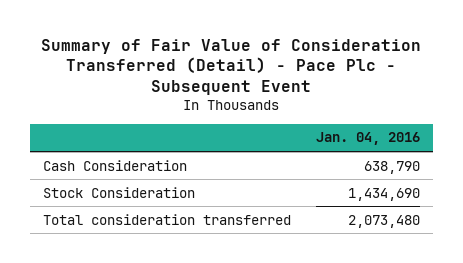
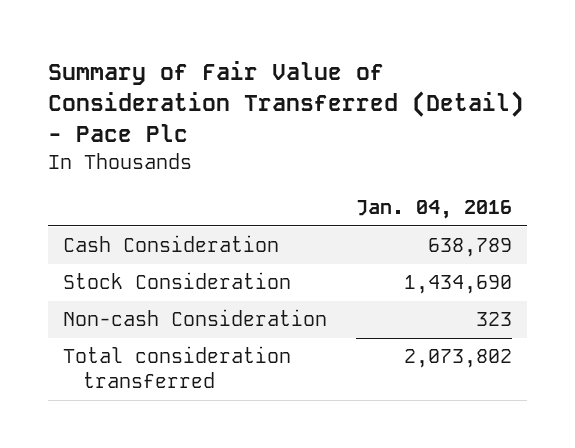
[41,38,422,96] Summary of Fair Value of Consideration Transferred (Detail) - Pace Plc - Subsequent Event -> [48,60,525,142] Summary of Fair Value of Consideration Transferred (Detail) - Pace Plc
[364,160,421,174] 638,790 -> [428,238,513,258] 638,789
none -> [63,309,328,327] Non-cash Consideration
[348,214,421,228] 2,073,480 -> [404,349,513,369] 2,073,802

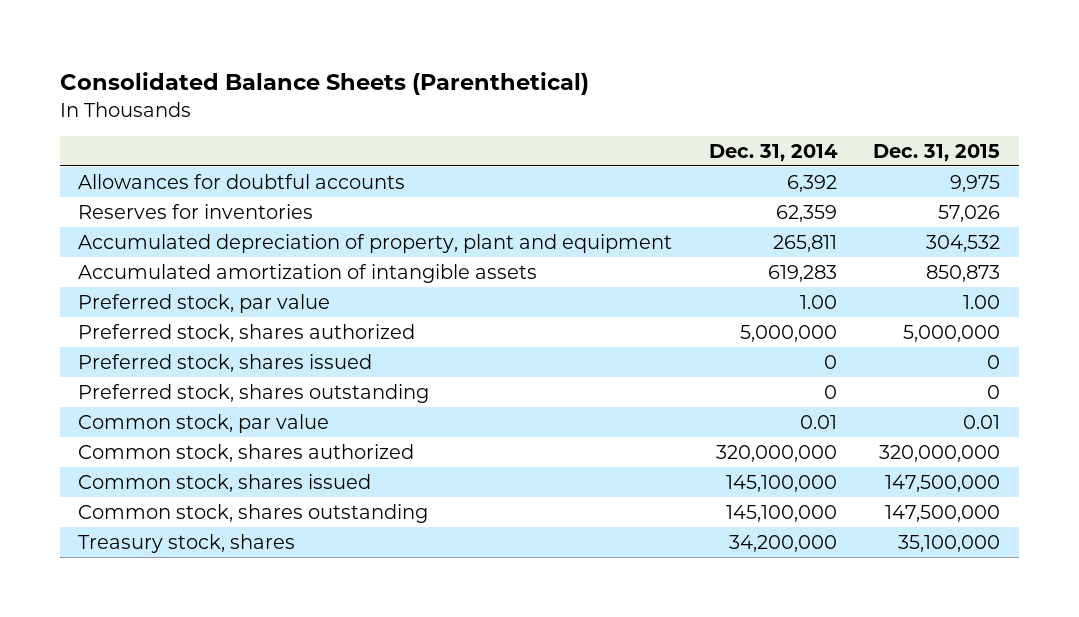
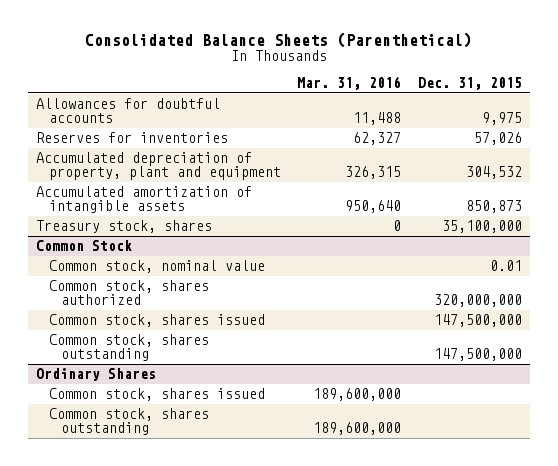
[708,143,838,161] Dec. 31, 2014 -> none
none -> [297,75,402,90] Mar. 31, 2016
[78,293,331,313] Preferred stock, par value -> none
[78,323,416,342] Preferred stock, shares authorized -> none
[78,353,373,372] Preferred stock, shares issued -> none
[78,383,430,403] Preferred stock, shares outstanding -> none
[78,533,296,553] Treasury stock, shares -> [36,220,213,234] Treasury stock, shares
none -> [36,240,133,252] Common Stock
[78,413,330,433] Common stock, par value -> [48,260,265,274] Common stock, nominal value
none -> [36,368,157,382] Ordinary Shares
none -> [48,388,265,402] Common stock, shares issued
none -> [48,408,209,436] Common stock, shares outstanding

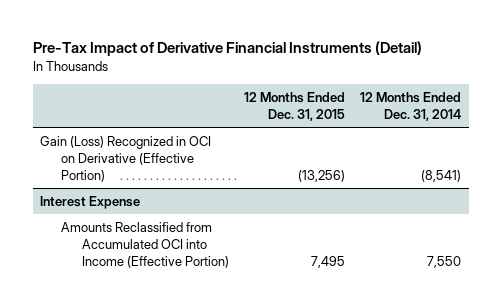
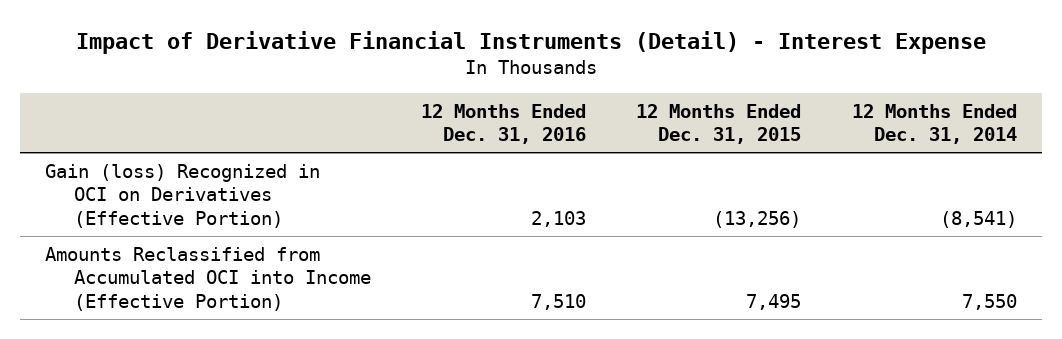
[32,41,422,57] Pre-Tax Impact of Derivative Financial Instruments (Detail) -> [75,30,986,54] Impact of Derivative Financial Instruments (Detail) - Interest Expense
none -> [421,103,587,145] 12 Months Ended Dec. 31, 2016
[40,195,141,209] Interest Expense -> none
[40,135,212,182] Gain (Loss) Recognized in OCI on Derivative (Effective Portion) -> [44,163,320,228] Gain (loss) Recognized in OCI on Derivatives (Effective Portion)

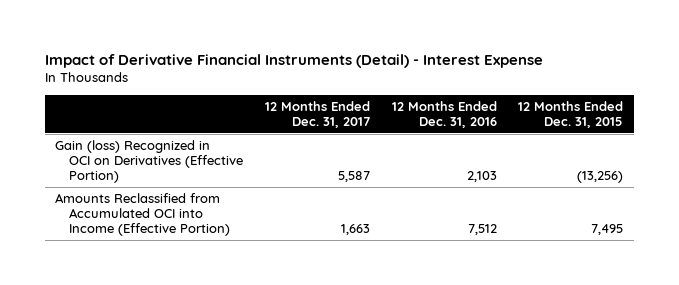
[851,103,1017,145] 12 Months Ended Dec. 31, 2014 -> none
none -> [265,100,371,129] 12 Months Ended Dec. 31, 2017
[531,293,587,310] 7,510 -> [467,224,497,236] 7,512

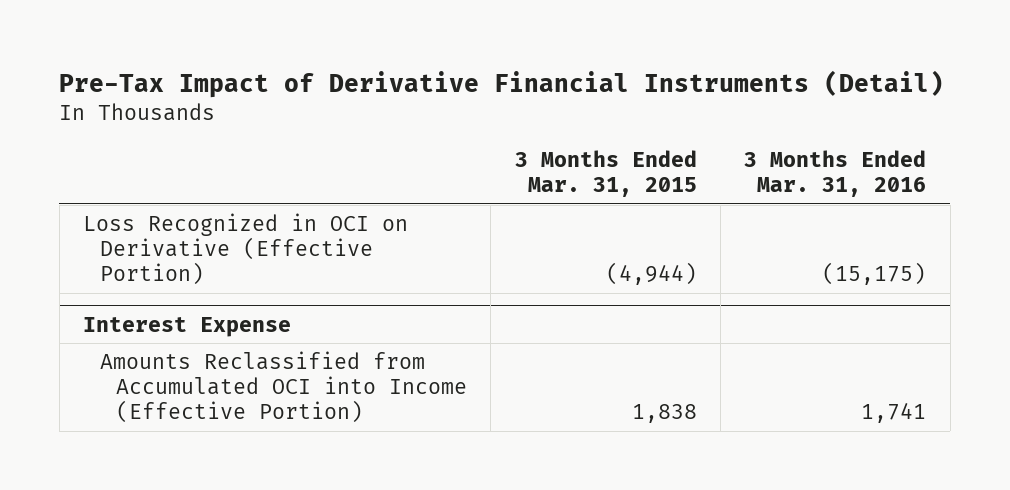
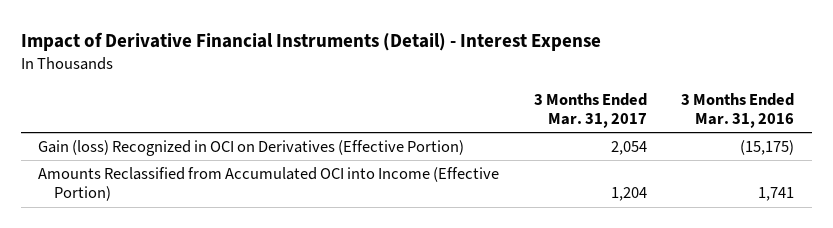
[59,69,945,98] Pre-Tax Impact of Derivative Financial Instruments (Detail) -> [20,31,601,51] Impact of Derivative Financial Instruments (Detail) - Interest Expense
[514,150,697,198] 3 Months Ended Mar. 31, 2015 -> none
none -> [533,92,647,129] 3 Months Ended Mar. 31, 2017
[83,316,292,337] Interest Expense -> none
[83,213,409,286] Loss Recognized in OCI on Derivative (Effective Portion) -> [38,140,465,157] Gain (loss) Recognized in OCI on Derivatives (Effective Portion)

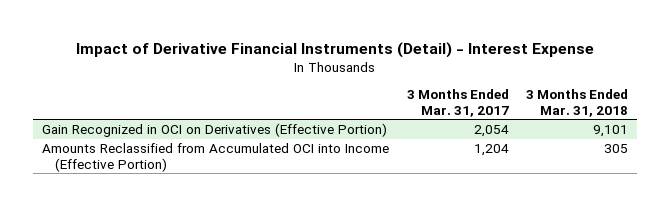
[681,92,795,129] 3 Months Ended Mar. 31, 2016 -> none
none -> [526,89,629,117] 3 Months Ended Mar. 31, 2018
[38,140,465,157] Gain (loss) Recognized in OCI on Derivatives (Effective Portion) -> [41,123,387,138] Gain Recognized in OCI on Derivatives (Effective Portion)

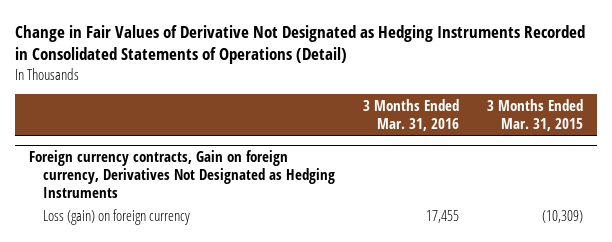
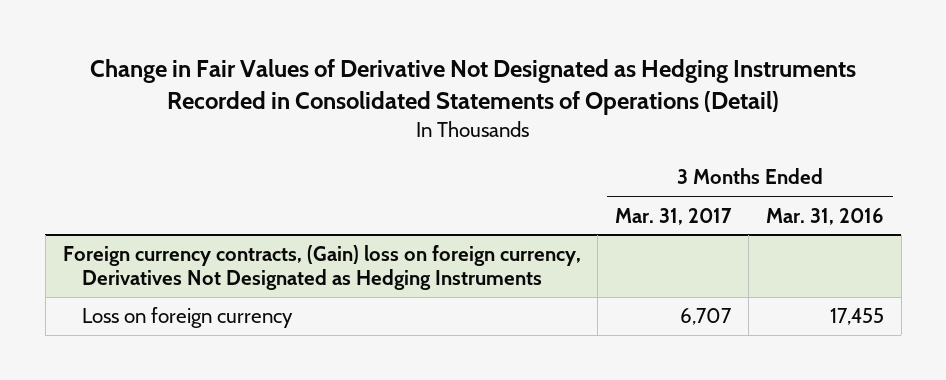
[487,98,584,132] 3 Months Ended Mar. 31, 2015 -> none
none -> [615,207,733,225] Mar. 31, 2017
[29,149,336,199] Foreign currency contracts, Gain on foreign currency, Derivatives Not Designated as Hedging Instruments -> [62,245,581,291] Foreign currency contracts, (Gain) loss on foreign currency, Derivatives Not Designated as Hedging Instruments
[43,208,191,225] Loss (gain) on foreign currency -> [82,307,294,329] Loss on foreign currency

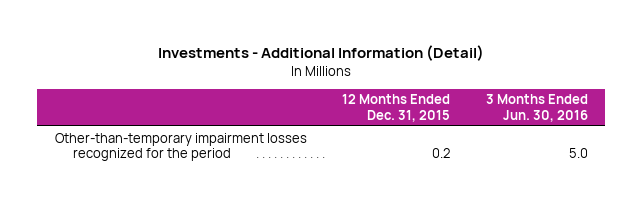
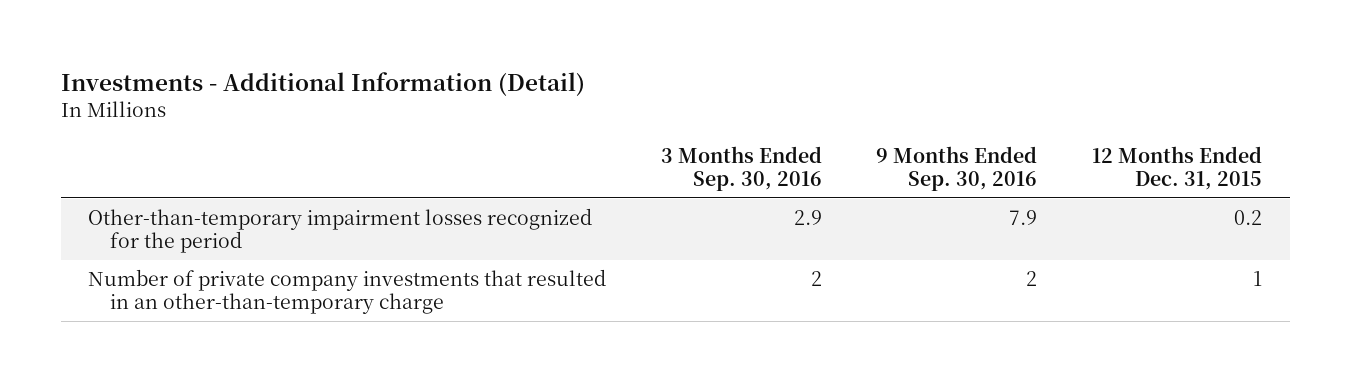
[485,94,588,122] 3 Months Ended Jun. 30, 2016 -> none
none -> [660,145,822,191] 3 Months Ended Sep. 30, 2016
none -> [876,145,1038,191] 9 Months Ended Sep. 30, 2016
none -> [87,269,606,315] Number of private company investments that resulted in an other-than-temporary charge

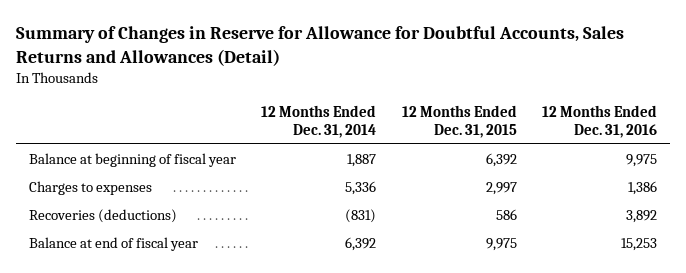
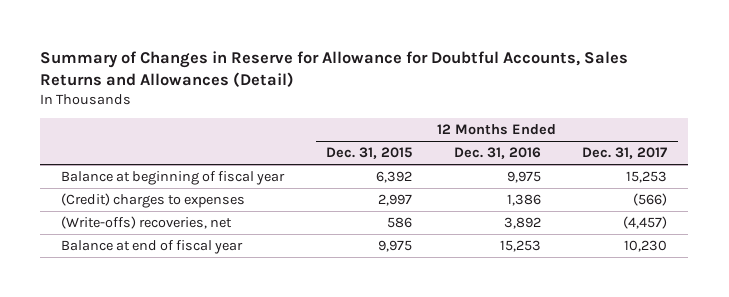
[261,105,377,138] 12 Months Ended Dec. 31, 2014 -> none
none -> [582,147,668,160] Dec. 31, 2017
[28,181,152,196] Charges to expenses -> [61,192,246,208] (Credit) charges to expenses
[28,209,177,224] Recoveries (deductions) -> [61,215,233,229] (Write-offs) recoveries, net

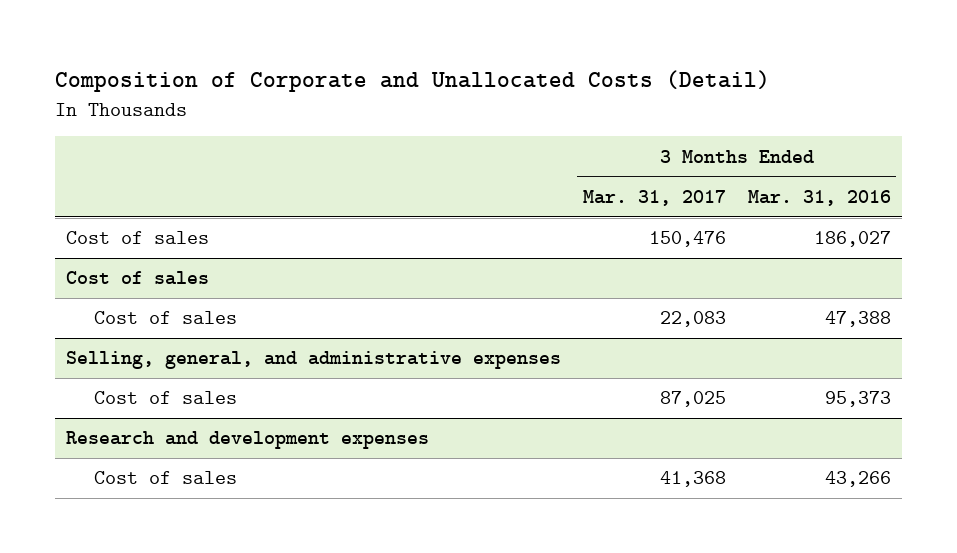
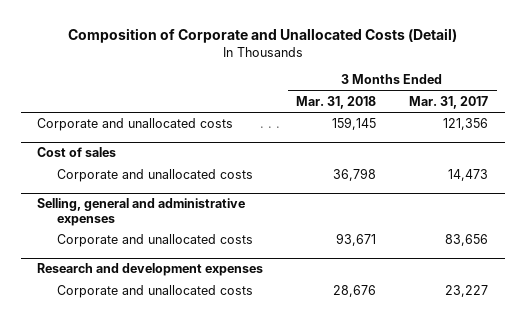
[747,189,891,206] Mar. 31, 2016 -> none
none -> [296,96,377,110] Mar. 31, 2018
[66,231,210,245] Cost of sales -> none
none -> [37,118,234,132] Corporate and unallocated costs
[93,311,237,325] Cost of sales -> none
[93,391,237,405] Cost of sales -> none
none -> [56,169,253,183] Corporate and unallocated costs
[66,351,562,370] Selling, general, and administrative expenses -> [37,198,246,226] Selling, general and administrative expenses
none -> [56,234,253,248] Corporate and unallocated costs
[93,471,237,485] Cost of sales -> none
none -> [56,285,253,299] Corporate and unallocated costs

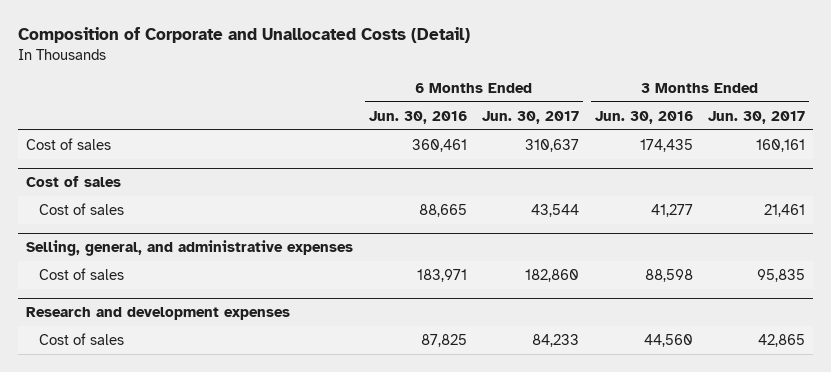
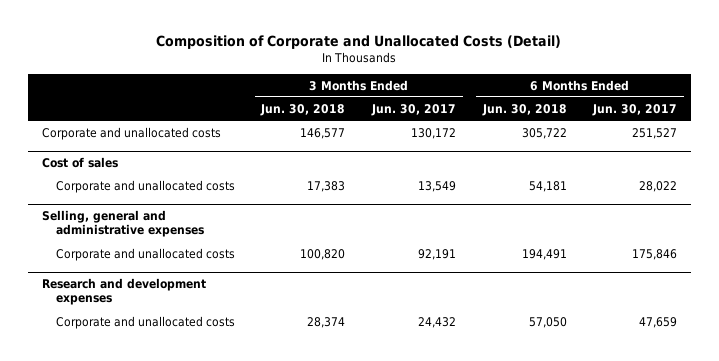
[368,110,467,124] Jun. 30, 2016 -> none
[594,110,693,124] Jun. 30, 2016 -> none
none -> [260,103,346,116] Jun. 30, 2018
none -> [481,103,567,116] Jun. 30, 2018
[25,137,111,150] Cost of sales -> none
none -> [41,126,221,140] Corporate and unallocated costs
[38,202,124,215] Cost of sales -> none
[38,267,124,280] Cost of sales -> none
none -> [55,179,235,193] Corporate and unallocated costs
[25,239,353,256] Selling, general, and administrative expenses -> [41,210,204,238] Selling, general and administrative expenses
none -> [55,247,235,261] Corporate and unallocated costs
[38,332,124,345] Cost of sales -> none
none -> [55,315,235,329] Corporate and unallocated costs

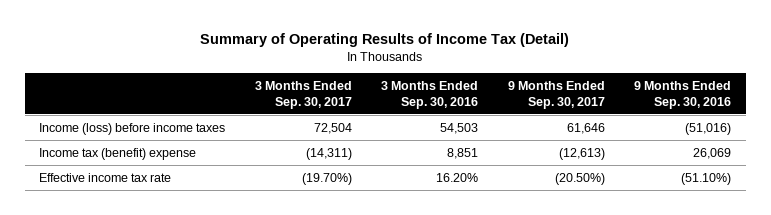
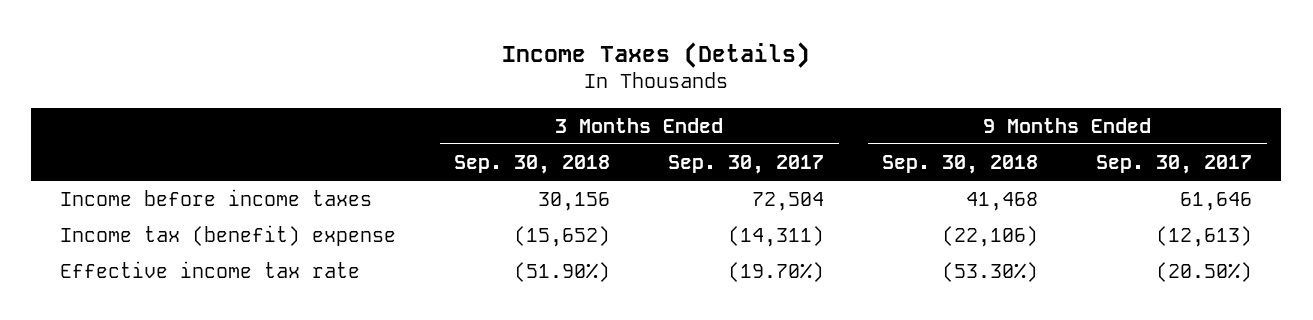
[200,33,570,48] Summary of Operating Results of Income Tax (Detail) -> [502,41,811,68] Income Taxes (Details)
[381,81,479,109] 3 Months Ended Sep. 30, 2016 -> none
[634,81,732,109] 9 Months Ended Sep. 30, 2016 -> none
none -> [454,154,611,174] Sep. 30, 2018
none -> [882,154,1039,174] Sep. 30, 2018
[39,122,226,135] Income (loss) before income taxes -> [60,188,373,206] Income before income taxes

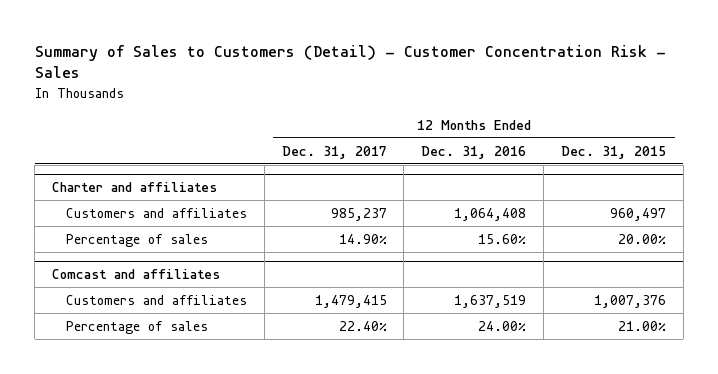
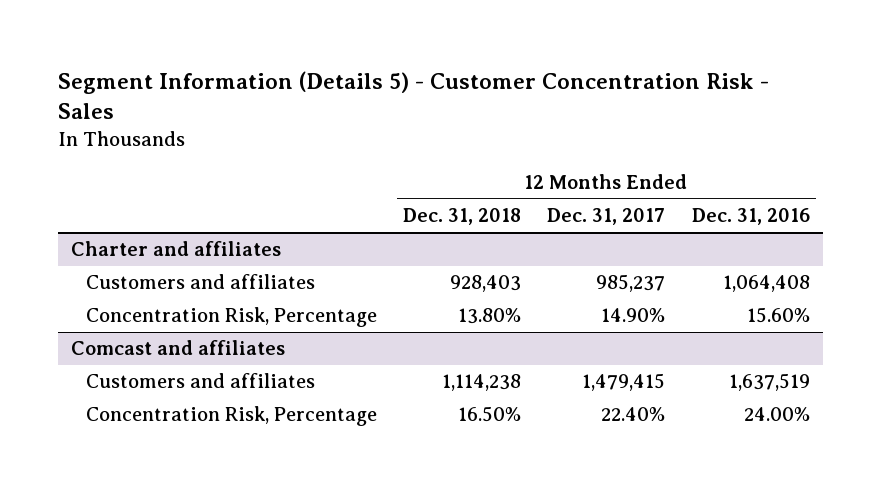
[34,44,666,79] Summary of Sales to Customers (Detail) - Customer Concentration Risk - Sales -> [58,70,770,120] Segment Information (Details 5) - Customer Concentration Risk - Sales
[560,145,666,159] Dec. 31, 2015 -> none
none -> [403,208,522,226] Dec. 31, 2018
[65,233,208,247] Percentage of sales -> [85,307,377,328] Concentration Risk, Percentage
[65,320,208,334] Percentage of sales -> [85,406,377,427] Concentration Risk, Percentage

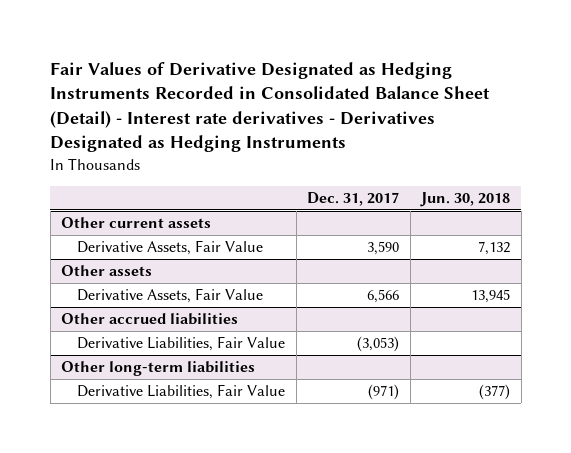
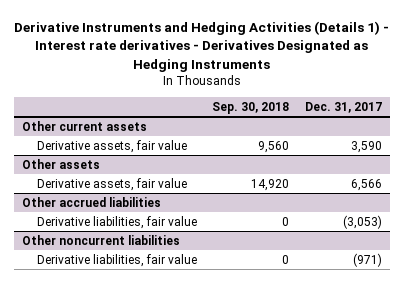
[50,61,491,153] Fair Values of Derivative Designated as Hedging Instruments Recorded in Consolidated Balance Sheet (Detail) - Interest rate derivatives - Derivatives Designated as Hedging Instruments -> [13,21,389,72] Derivative Instruments and Hedging Activities (Details 1) - Interest rate derivatives - Derivatives Designated as Hedging Instruments
[420,191,511,207] Jun. 30, 2018 -> none
none -> [212,101,290,114] Sep. 30, 2018
[77,240,264,256] Derivative Assets, Fair Value -> [36,139,187,153] Derivative assets, fair value
[77,288,264,304] Derivative Assets, Fair Value -> [36,177,187,191] Derivative assets, fair value
[77,336,286,352] Derivative Liabilities, Fair Value -> [36,215,197,229] Derivative liabilities, fair value
[61,361,256,377] Other long-term liabilities -> [21,234,180,245] Other noncurrent liabilities
[77,384,286,400] Derivative Liabilities, Fair Value -> [36,253,197,267] Derivative liabilities, fair value

